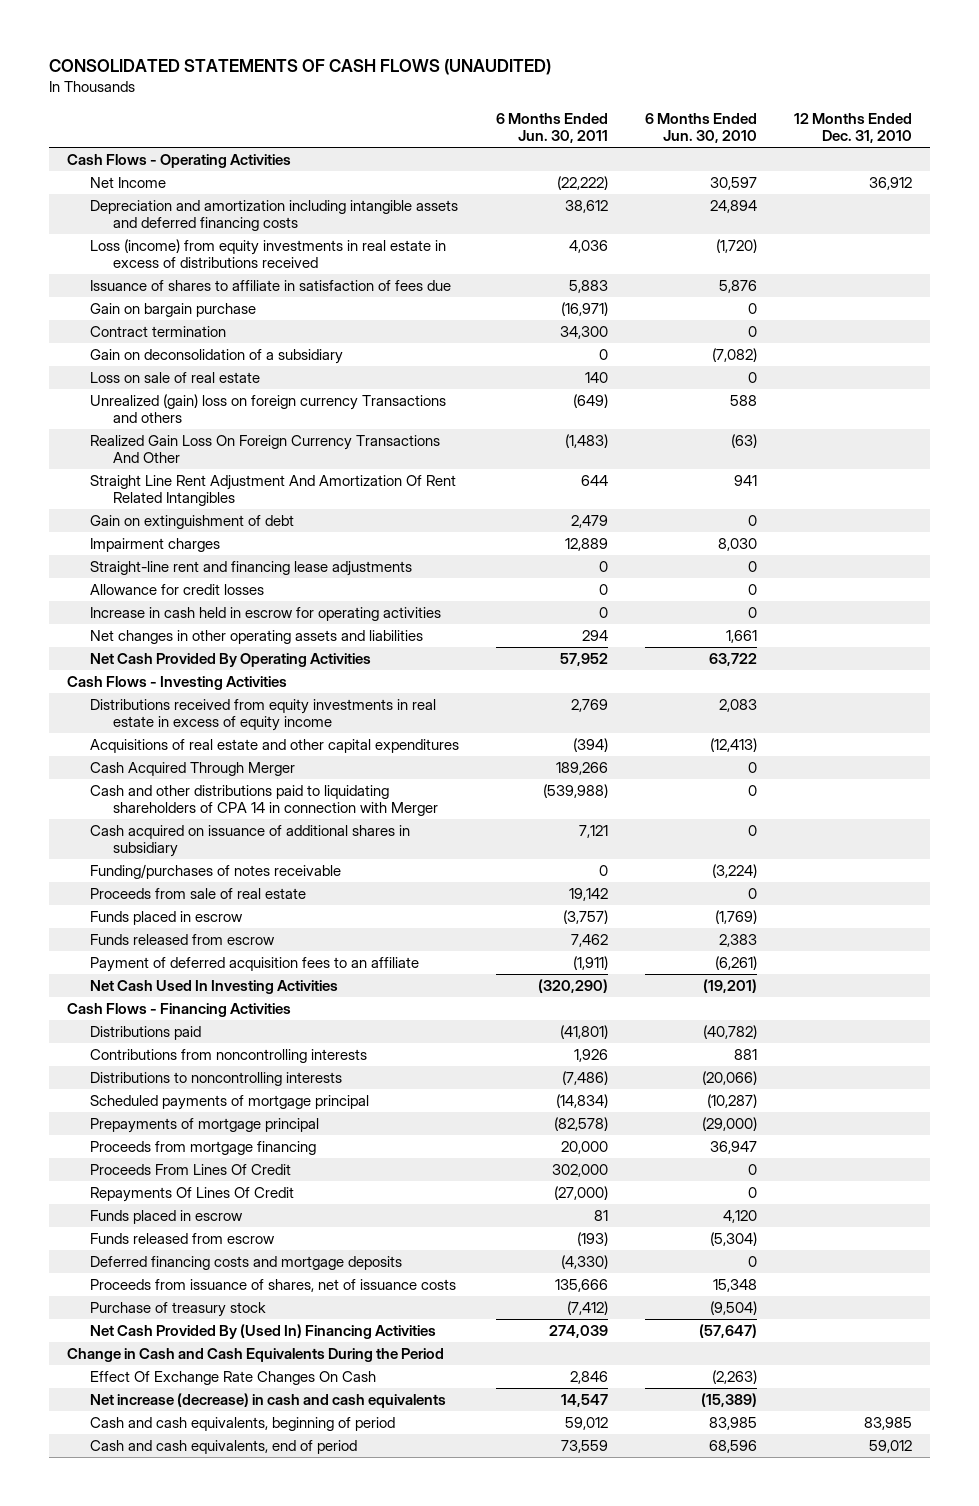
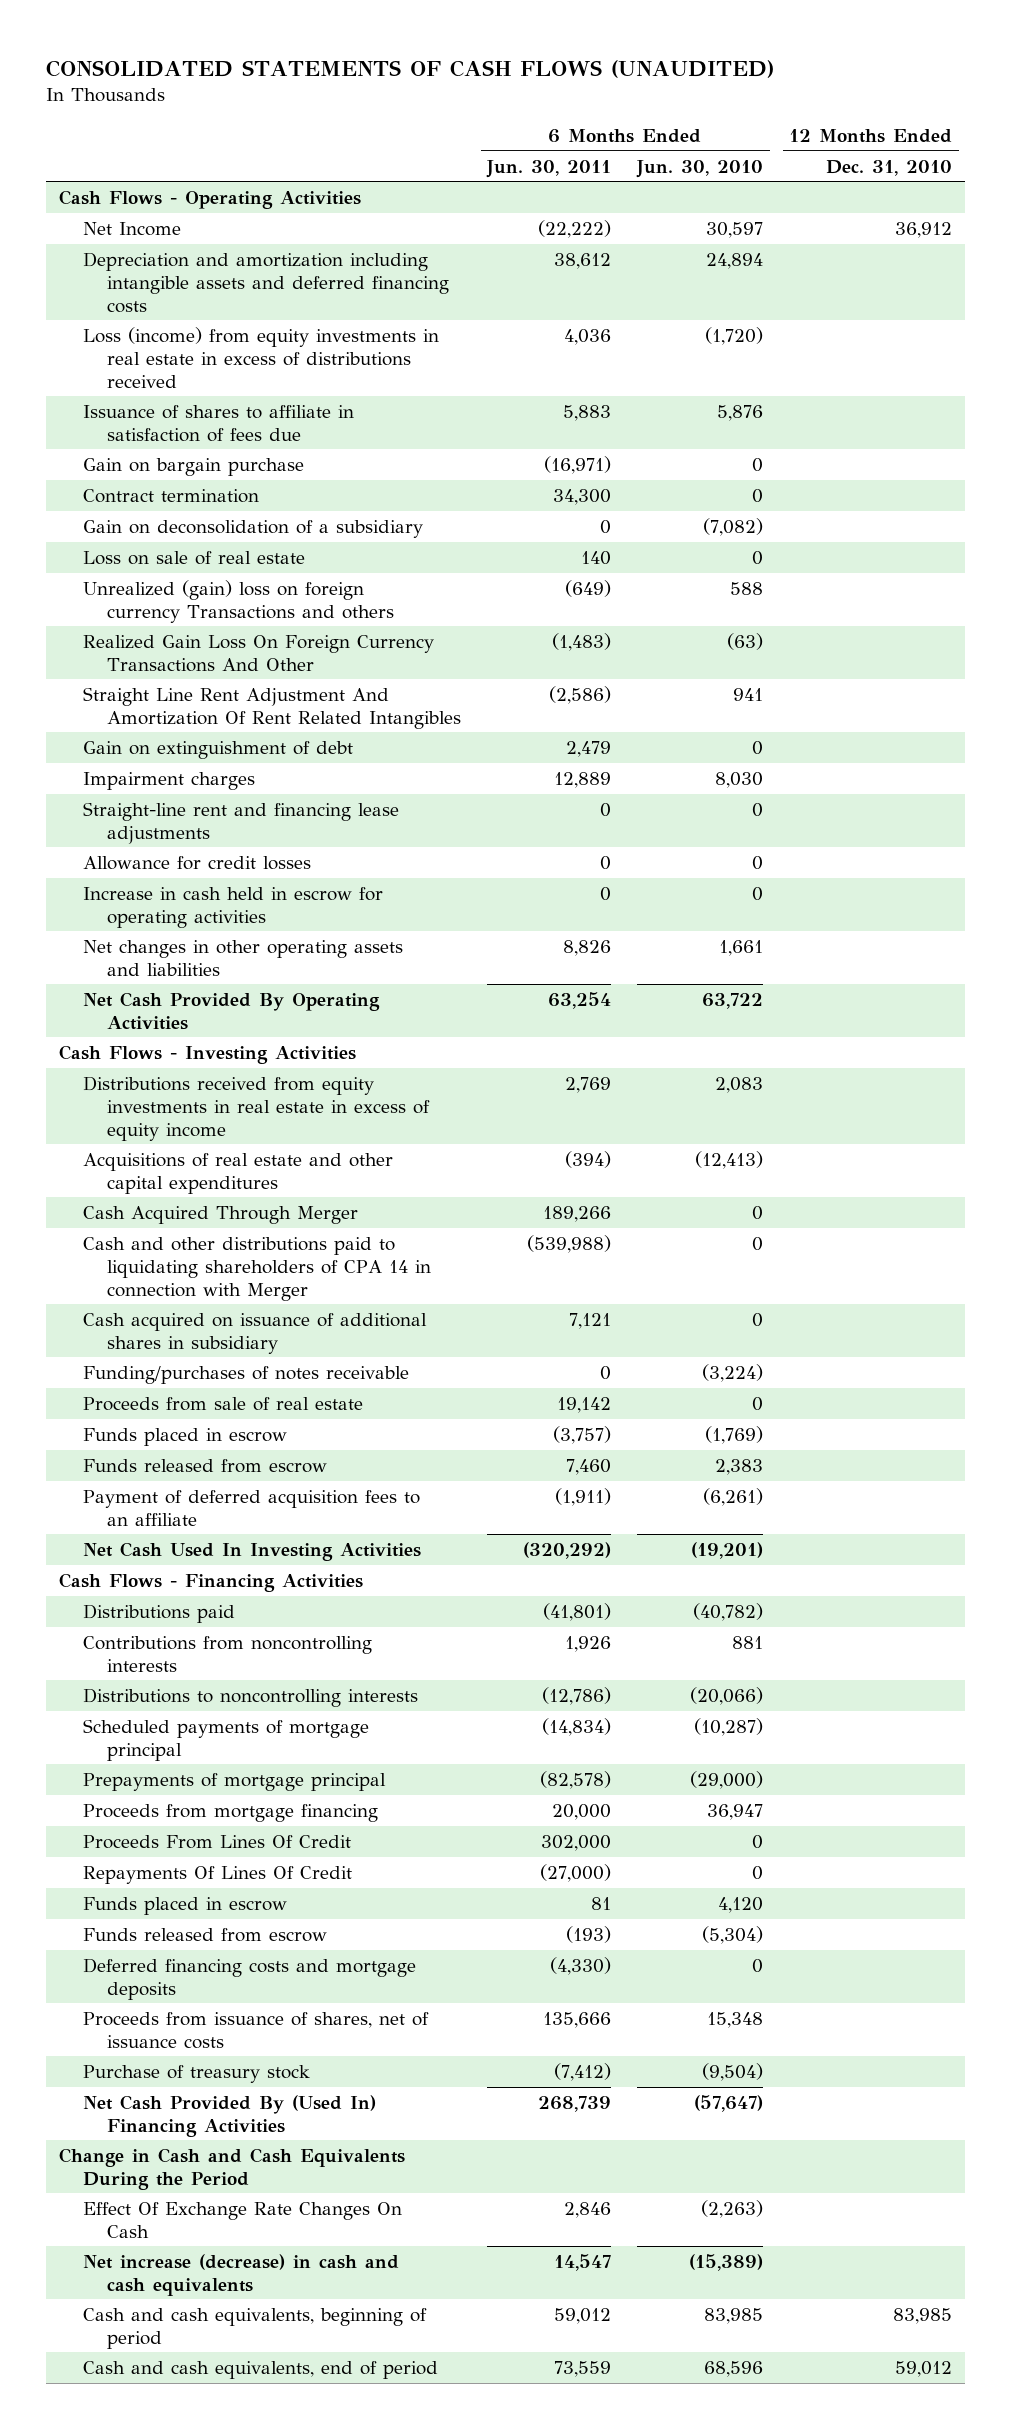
[581,474,609,486] 644 -> [549,685,612,704] (2,586)
[582,629,609,641] 294 -> [563,939,612,956] 8,826
[560,652,609,666] 57,952 -> [548,991,612,1009] 63,254
[571,933,609,947] 7,462 -> [566,1458,612,1475] 7,460
[538,978,609,993] (320,290) -> [523,1541,612,1559] (320,292)
[562,1070,609,1085] (7,486) -> [542,1686,612,1705] (12,786)
[549,1324,609,1338] 274,039 -> [538,2095,612,2112] 268,739

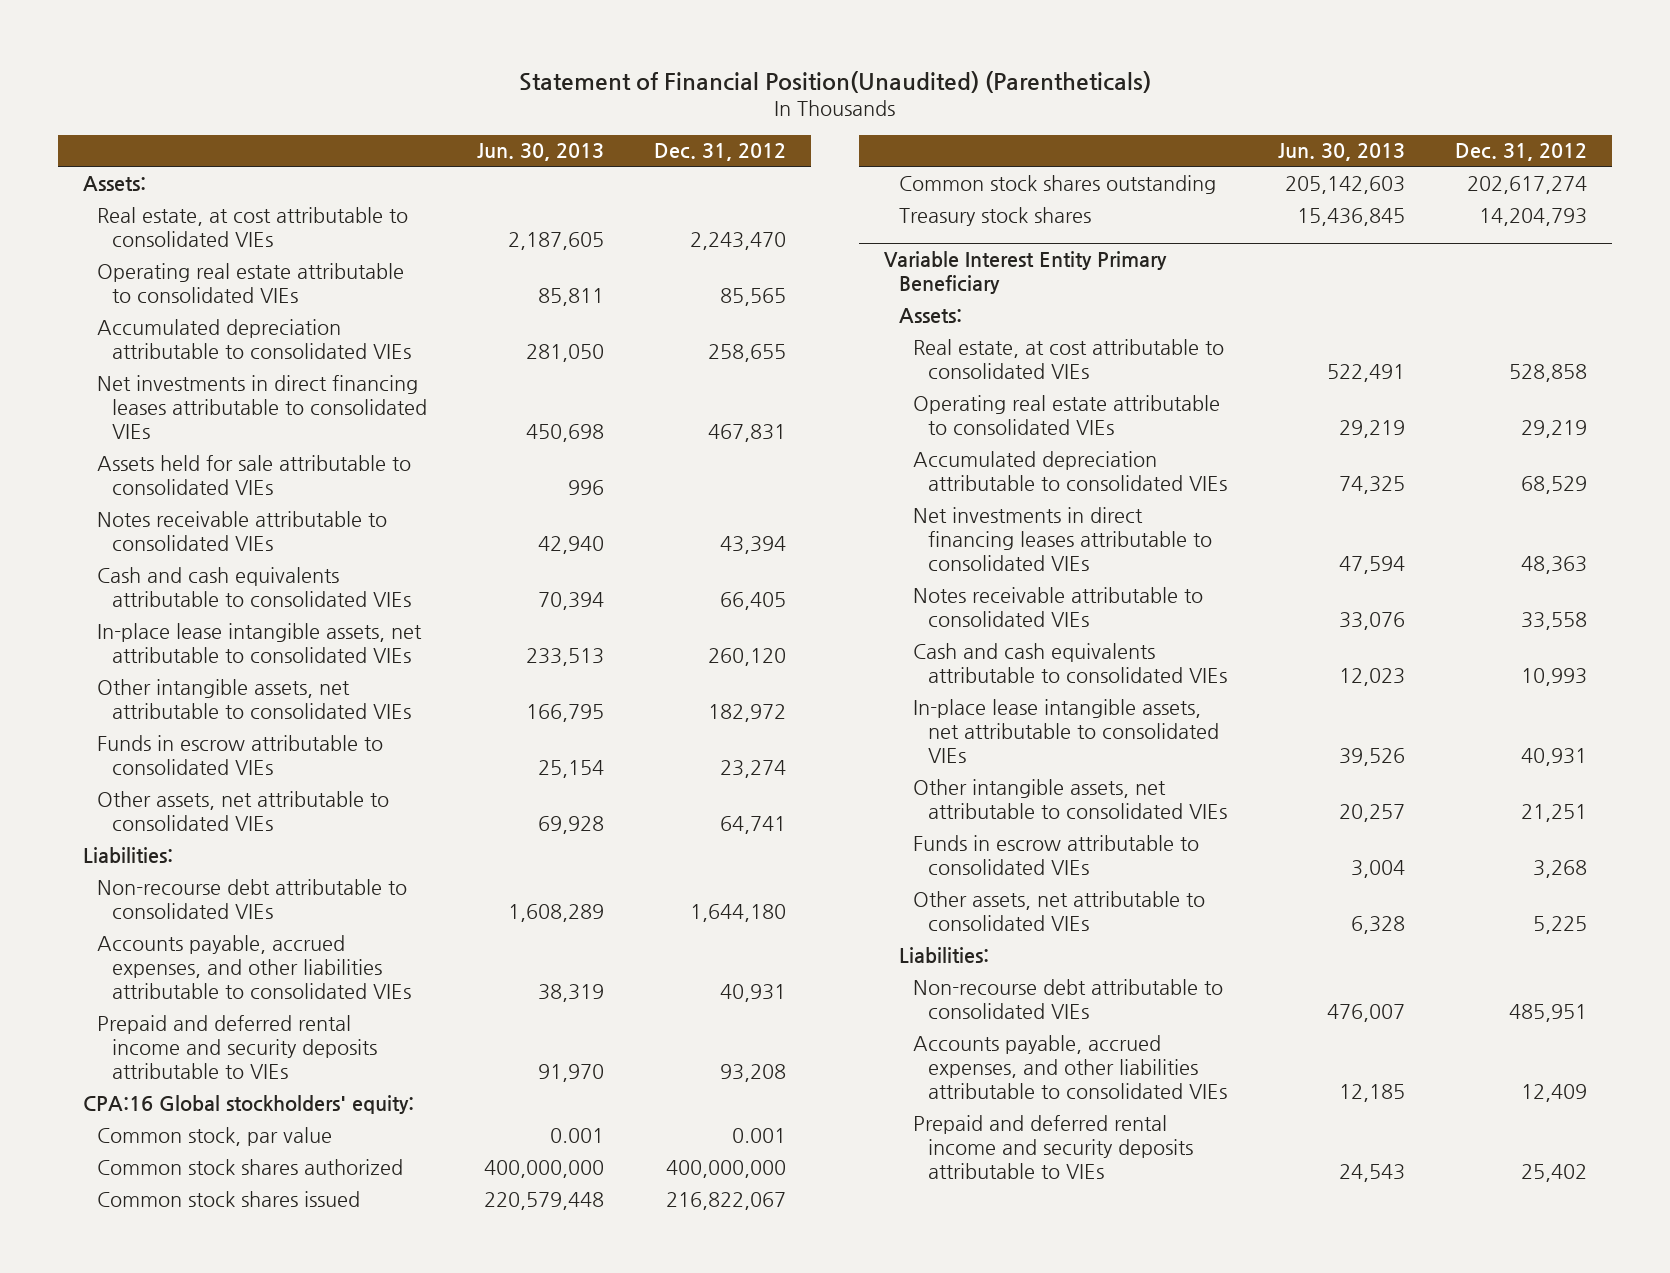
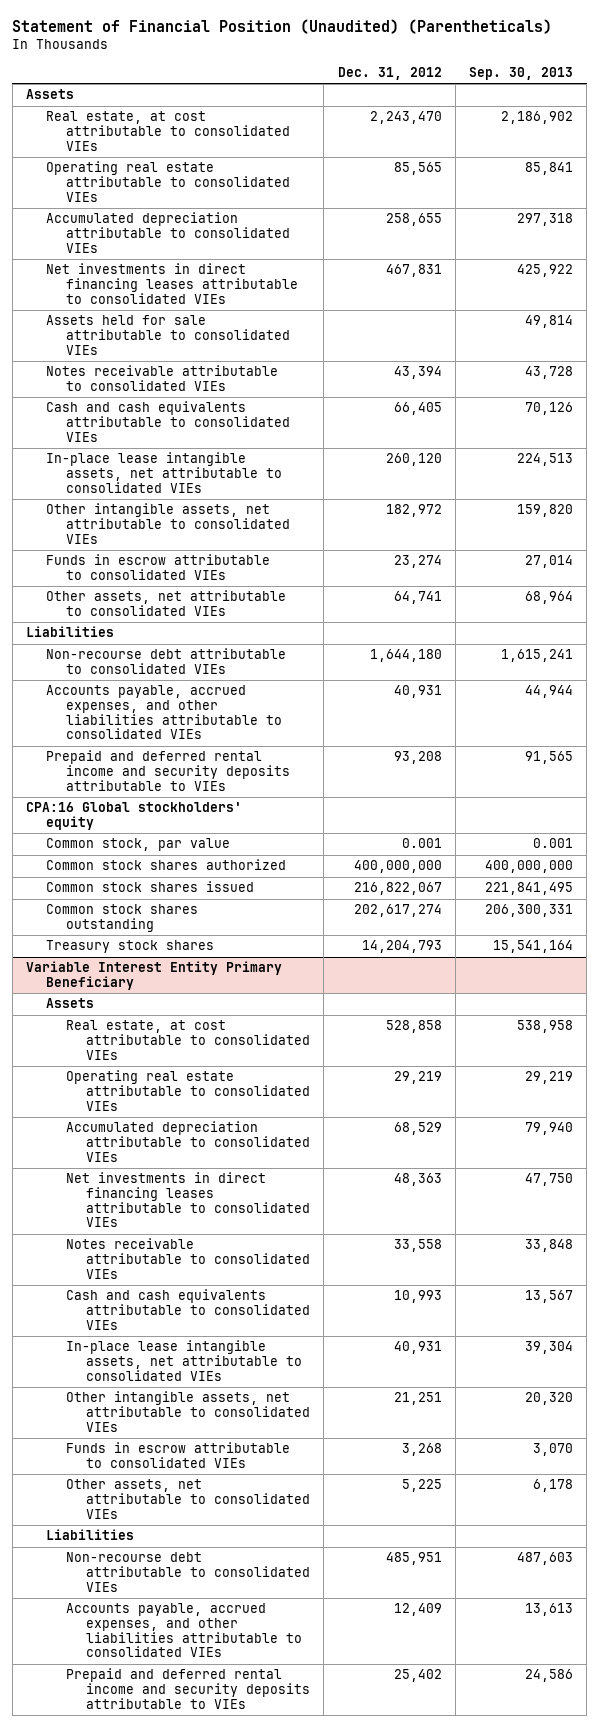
[518,70,1151,93] Statement of Financial Position(Unaudited) (Parentheticals) -> [12,18,553,34] Statement of Financial Position (Unaudited) (Parentheticals)
[476,143,604,162] Jun. 30, 2013 -> none
none -> [468,66,573,80] Sep. 30, 2013
[83,175,147,191] Assets: -> [25,89,74,100] Assets
[83,846,174,863] Liabilities: -> [25,626,114,638] Liabilities
[83,1094,415,1114] CPA:16 Global stockholders' equity: -> [25,802,242,831] CPA:16 Global stockholders' equity
[898,307,962,323] Assets: -> [45,998,94,1009] Assets
[898,946,989,963] Liabilities: -> [45,1529,134,1541] Liabilities

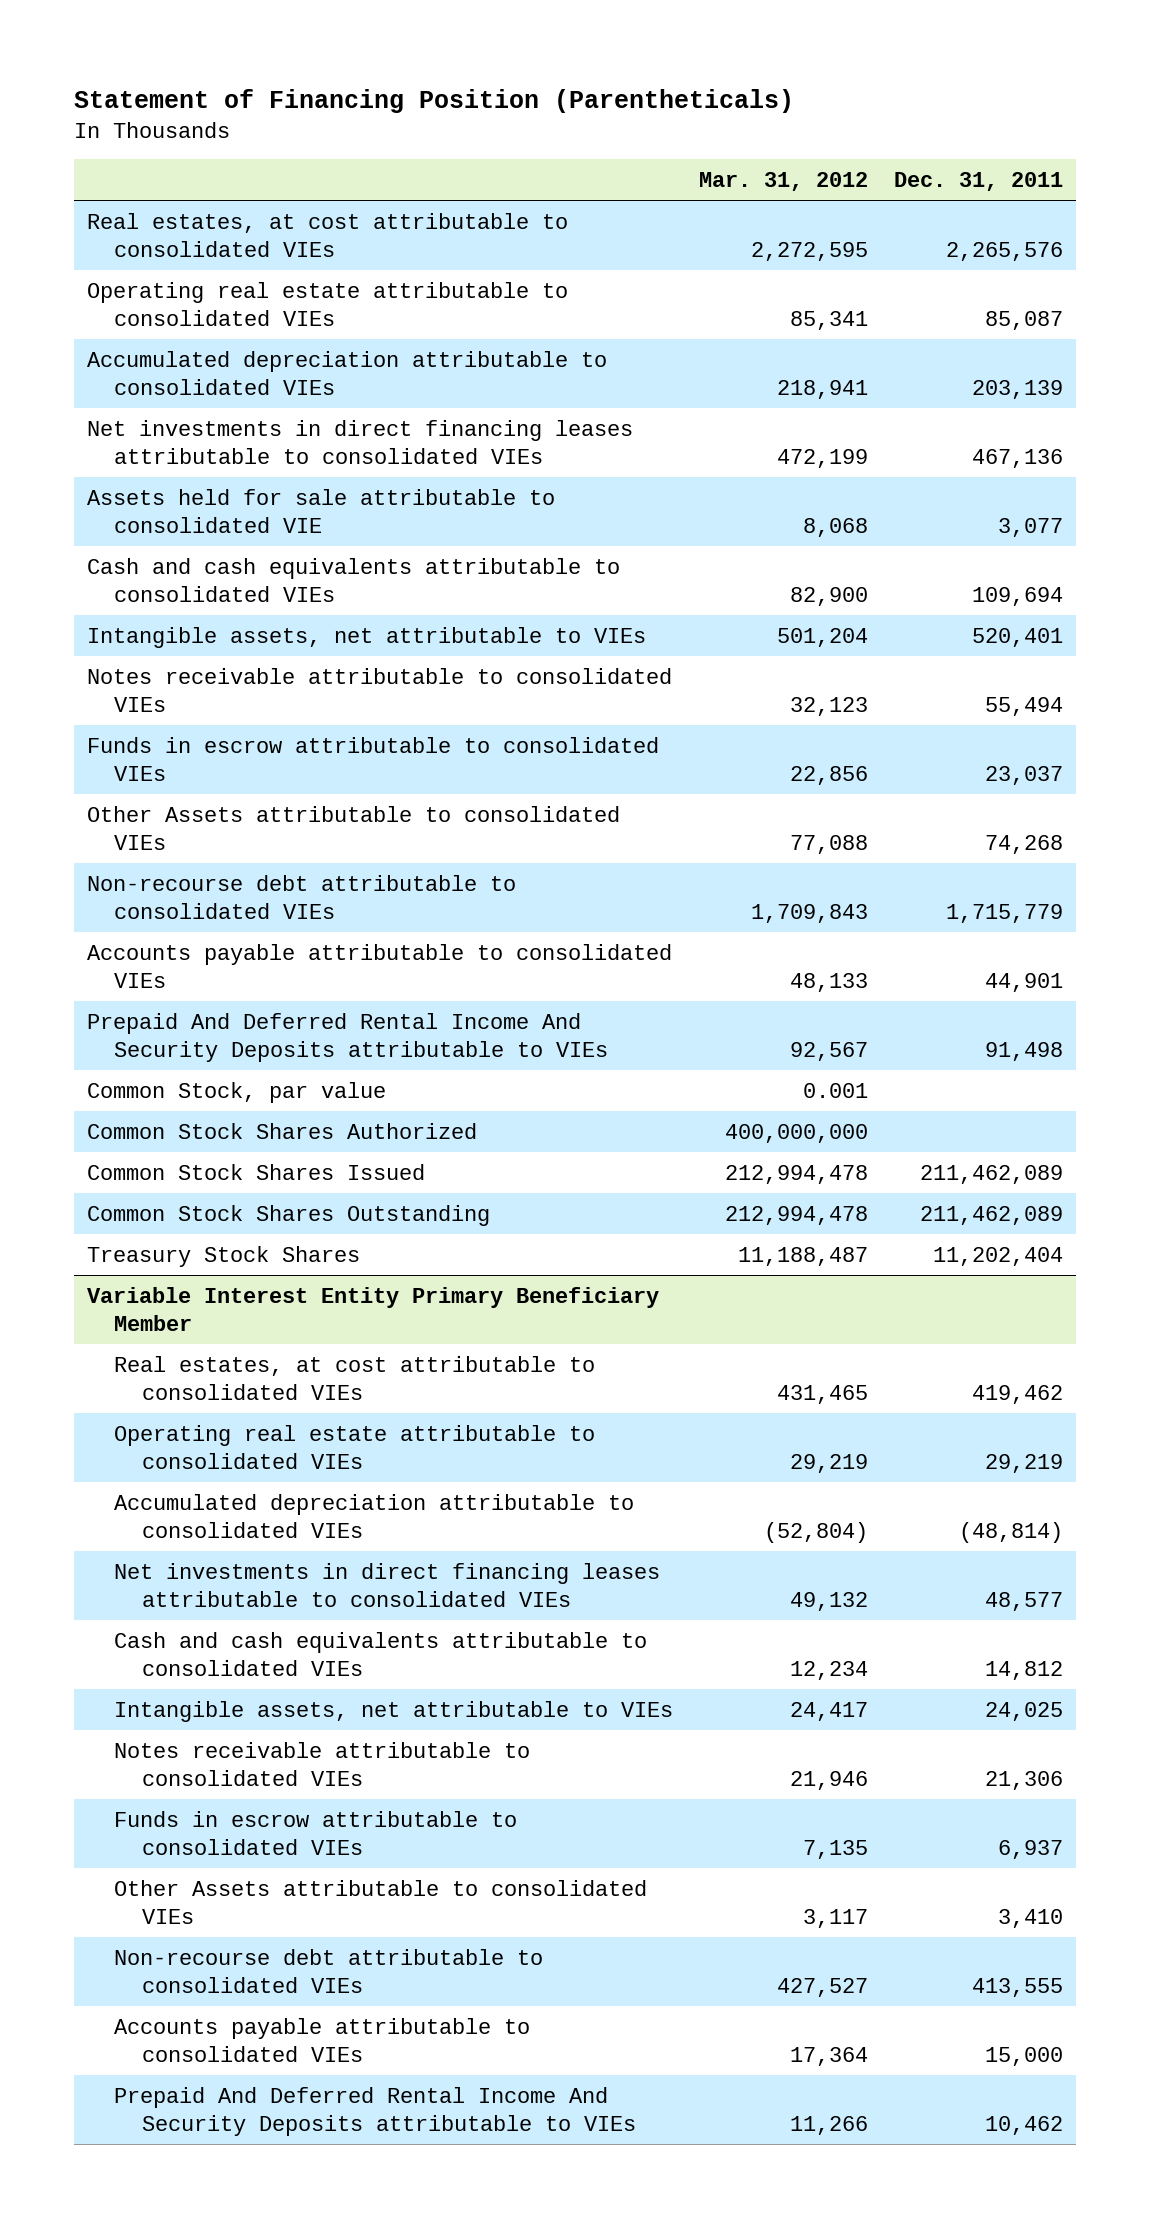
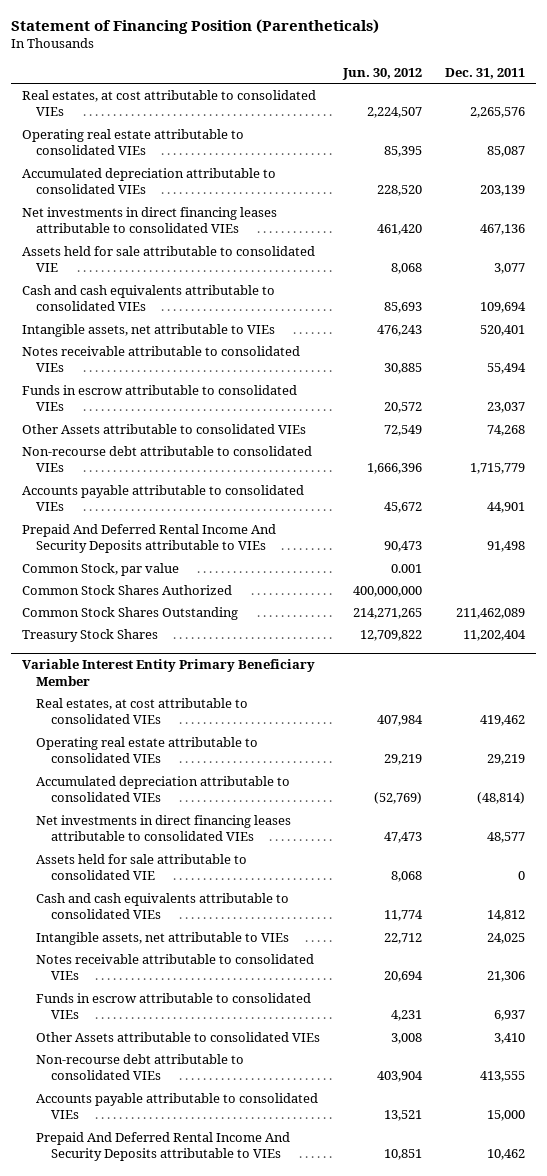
[699,172,869,192] Mar. 31, 2012 -> none
none -> [342,67,423,80] Jun. 30, 2012
[86,1163,425,1180] Common Stock Shares Issued -> none
none -> [36,853,248,881] Assets held for sale attributable to consolidated VIE

